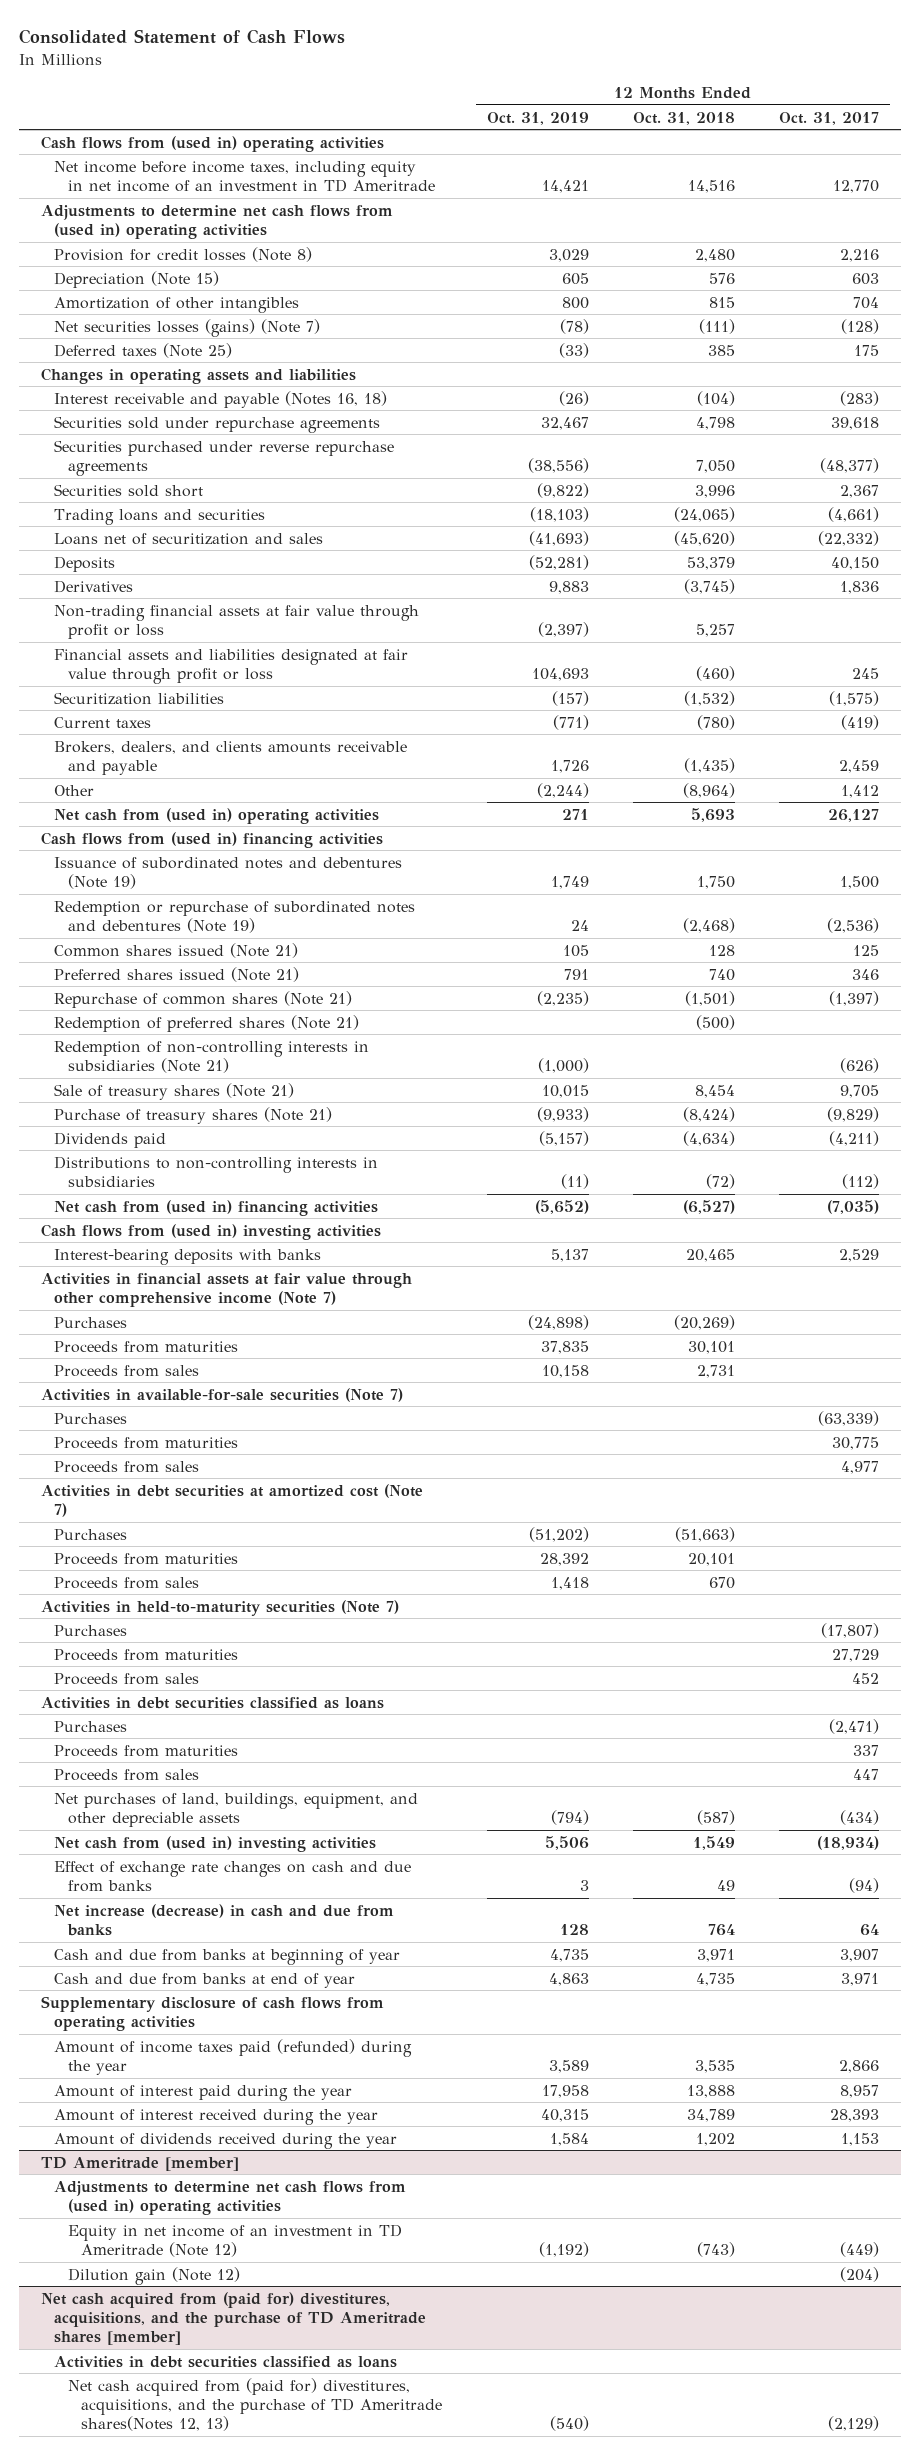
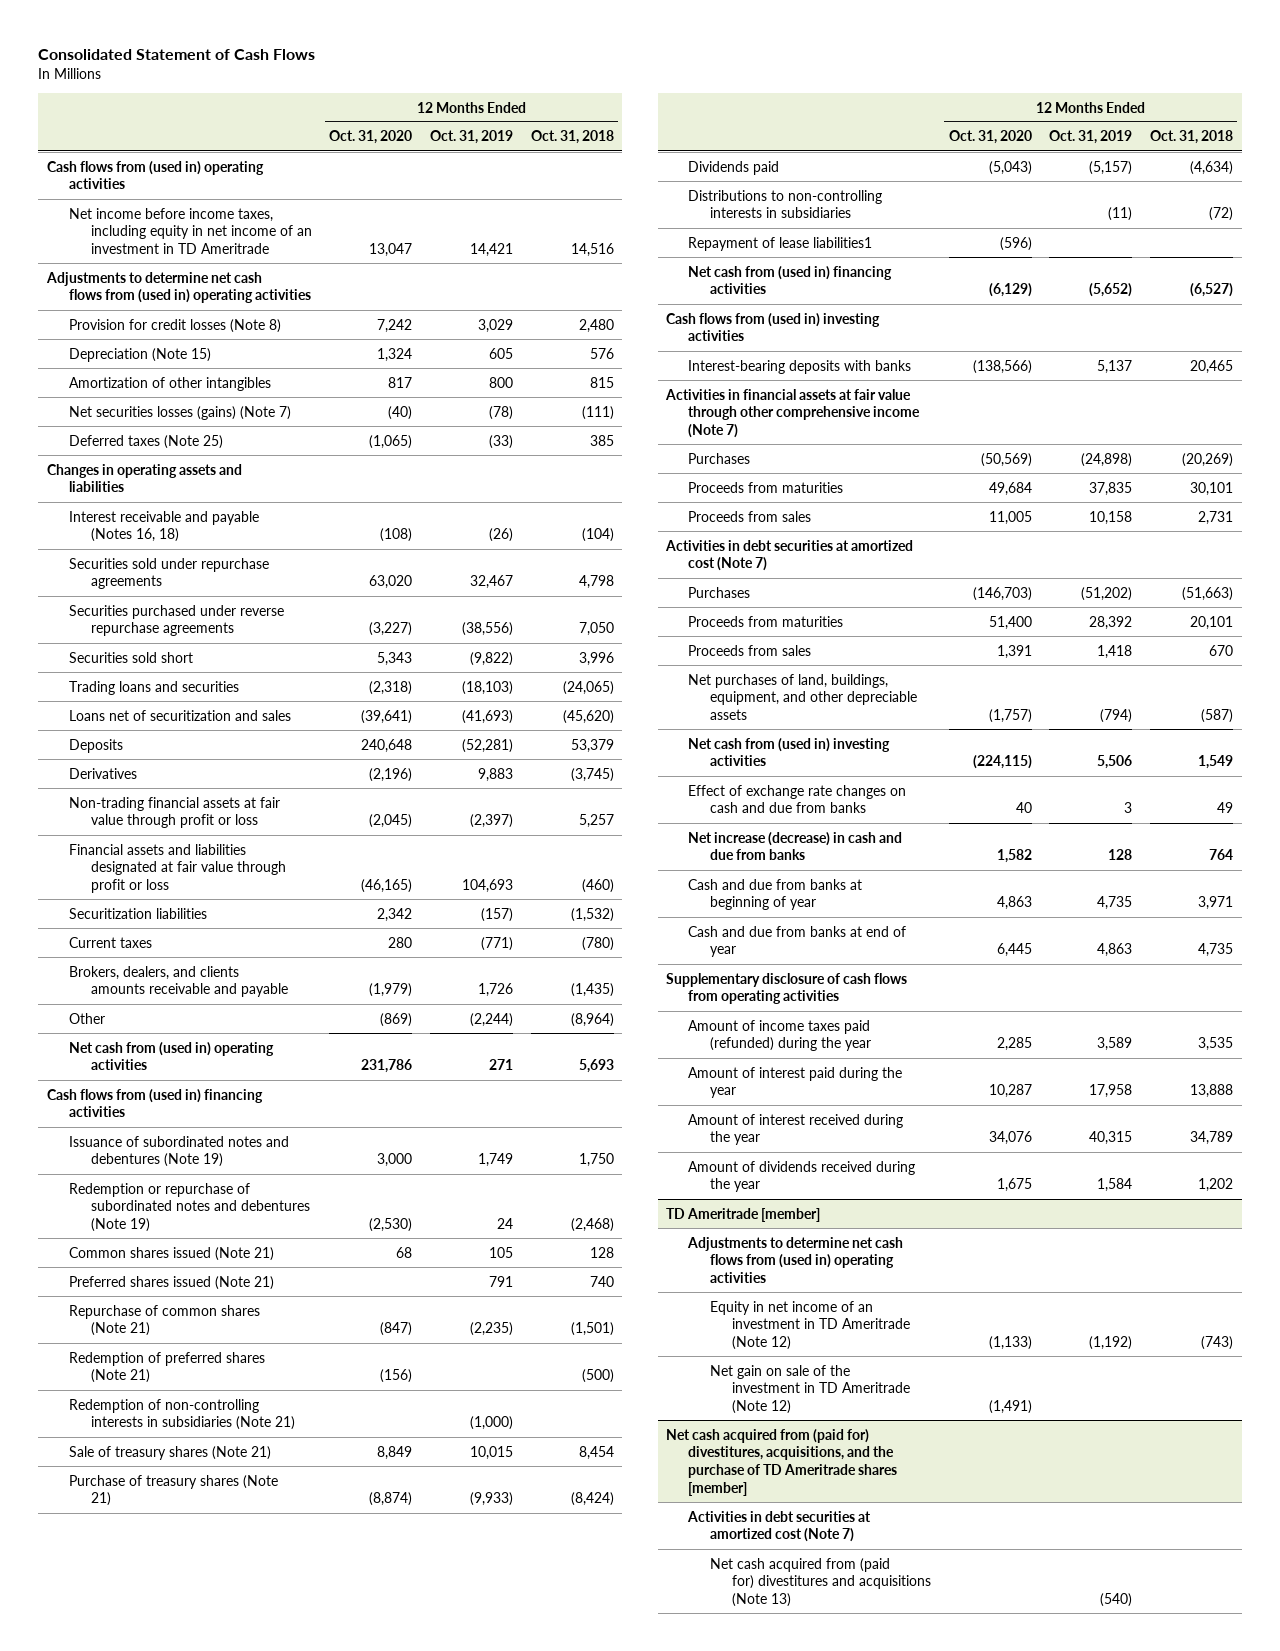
[778,111,879,125] Oct. 31, 2017 -> none
none -> [329,130,413,145] Oct. 31, 2020
none -> [688,236,873,251] Repayment of lease liabilities1
[40,1387,403,1402] Activities in available-for-sale securities (Note 7) -> none
[54,1412,128,1424] Purchases -> none
[54,1436,239,1449] Proceeds from maturities -> none
[54,1460,200,1473] Proceeds from sales -> none
[40,1599,399,1616] Activities in held-to-maturity securities (Note 7) -> none
[54,1624,128,1636] Purchases -> none
[54,1648,239,1661] Proceeds from maturities -> none
[54,1672,200,1685] Proceeds from sales -> none
[40,1696,384,1709] Activities in debt securities classified as loans -> none
[54,1720,128,1732] Purchases -> none
[54,1744,239,1757] Proceeds from maturities -> none
[54,1768,200,1781] Proceeds from sales -> none
[67,2266,240,2285] Dilution gain (Note 12) -> none
none -> [710,1364,911,1414] Net gain on sale of the investment in TD Ameritrade (Note 12)
[54,2355,398,2368] Activities in debt securities classified as loans -> none
none -> [687,1510,872,1543] Activities in debt securities at amortized cost (Note 7)
[67,2377,443,2432] Net cash acquired from (paid for) divestitures, acquisitions, and the purchase of TD Ameritrade shares(Notes 12, 13) -> [710,1557,932,1607] Net cash acquired from (paid for) divestitures and acquisitions (Note 13)

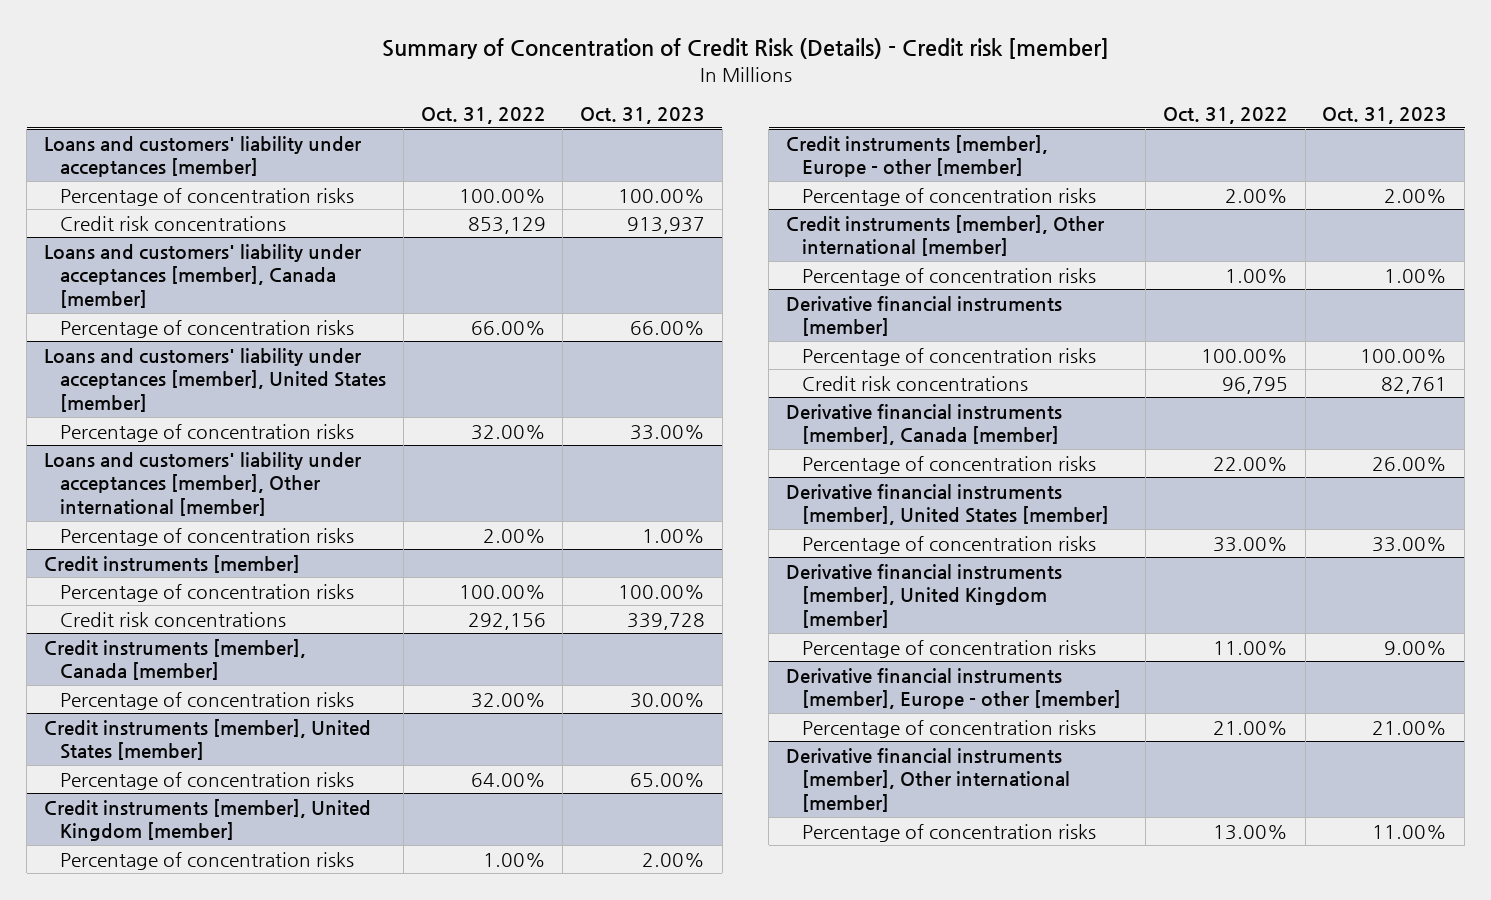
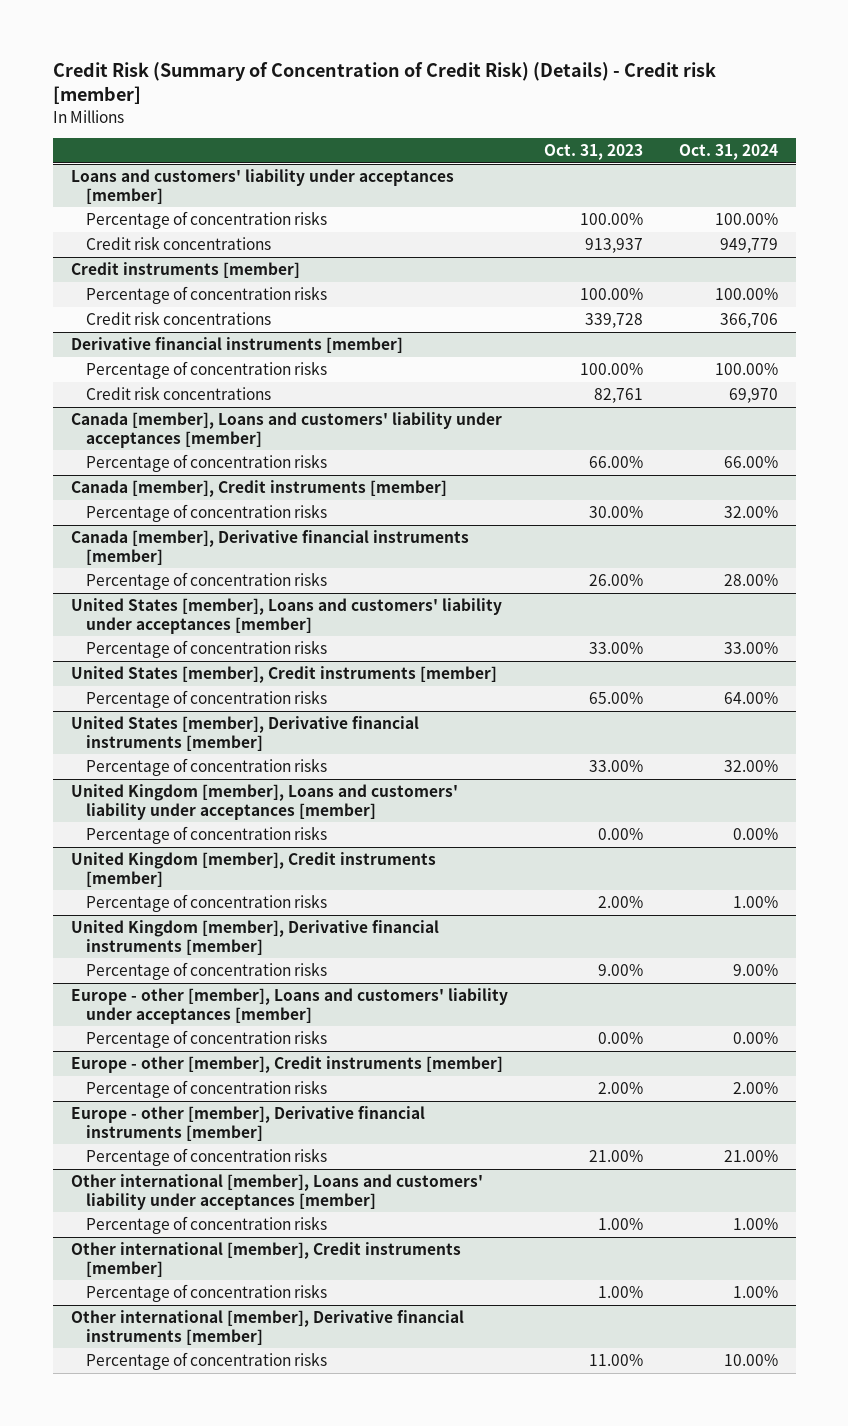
[381,38,1109,60] Summary of Concentration of Credit Risk (Details) - Credit risk [member] -> [52,62,716,105] Credit Risk (Summary of Concentration of Credit Risk) (Details) - Credit risk [member]
[420,106,546,124] Oct. 31, 2022 -> none
none -> [678,144,778,161] Oct. 31, 2024
[43,243,361,309] Loans and customers' liability under acceptances [member], Canada [member] -> none
[60,319,355,338] Percentage of concentration risks -> none
[43,347,387,413] Loans and customers' liability under acceptances [member], United States [member] -> none
[60,423,355,442] Percentage of concentration risks -> none
[43,451,361,517] Loans and customers' liability under acceptances [member], Other international [member] -> none
[60,527,355,546] Percentage of concentration risks -> none
[43,638,306,681] Credit instruments [member], Canada [member] -> none
[60,691,355,710] Percentage of concentration risks -> none
[43,718,371,761] Credit instruments [member], United States [member] -> none
[60,771,355,790] Percentage of concentration risks -> none
[43,798,371,842] Credit instruments [member], United Kingdom [member] -> none
[60,851,355,870] Percentage of concentration risks -> none
[786,134,1049,178] Credit instruments [member], Europe - other [member] -> none
[802,187,1097,206] Percentage of concentration risks -> none
[786,214,1105,257] Credit instruments [member], Other international [member] -> none
[802,267,1097,286] Percentage of concentration risks -> none
none -> [70,412,502,448] Canada [member], Loans and customers' liability under acceptances [member]
none -> [86,454,328,473] Percentage of concentration risks
none -> [70,480,447,498] Canada [member], Credit instruments [member]
none -> [86,504,328,523] Percentage of concentration risks
[786,403,1063,446] Derivative financial instruments [member], Canada [member] -> [70,530,469,565] Canada [member], Derivative financial instruments [member]
[786,483,1110,526] Derivative financial instruments [member], United States [member] -> none
none -> [70,598,502,634] United States [member], Loans and customers' liability under acceptances [member]
none -> [70,666,497,684] United States [member], Credit instruments [member]
none -> [86,690,328,709] Percentage of concentration risks
none -> [70,716,419,751] United States [member], Derivative financial instruments [member]
none -> [86,758,328,777] Percentage of concentration risks
none -> [70,784,458,820] United Kingdom [member], Loans and customers' liability under acceptances [member]
none -> [86,826,328,845] Percentage of concentration risks
none -> [70,852,436,887] United Kingdom [member], Credit instruments [member]
none -> [86,894,328,913] Percentage of concentration risks
[786,563,1063,629] Derivative financial instruments [member], United Kingdom [member] -> [70,920,439,955] United Kingdom [member], Derivative financial instruments [member]
none -> [70,988,508,1024] Europe - other [member], Loans and customers' liability under acceptances [member]
none -> [86,1030,328,1049] Percentage of concentration risks
none -> [70,1056,503,1074] Europe - other [member], Credit instruments [member]
none -> [86,1080,328,1099] Percentage of concentration risks
[786,667,1122,710] Derivative financial instruments [member], Europe - other [member] -> [70,1106,425,1141] Europe - other [member], Derivative financial instruments [member]
none -> [70,1174,483,1210] Other international [member], Loans and customers' liability under acceptances [member]
none -> [86,1216,328,1235] Percentage of concentration risks
none -> [70,1242,461,1277] Other international [member], Credit instruments [member]
none -> [86,1284,328,1303] Percentage of concentration risks
[786,747,1071,813] Derivative financial instruments [member], Other international [member] -> [70,1310,464,1345] Other international [member], Derivative financial instruments [member]

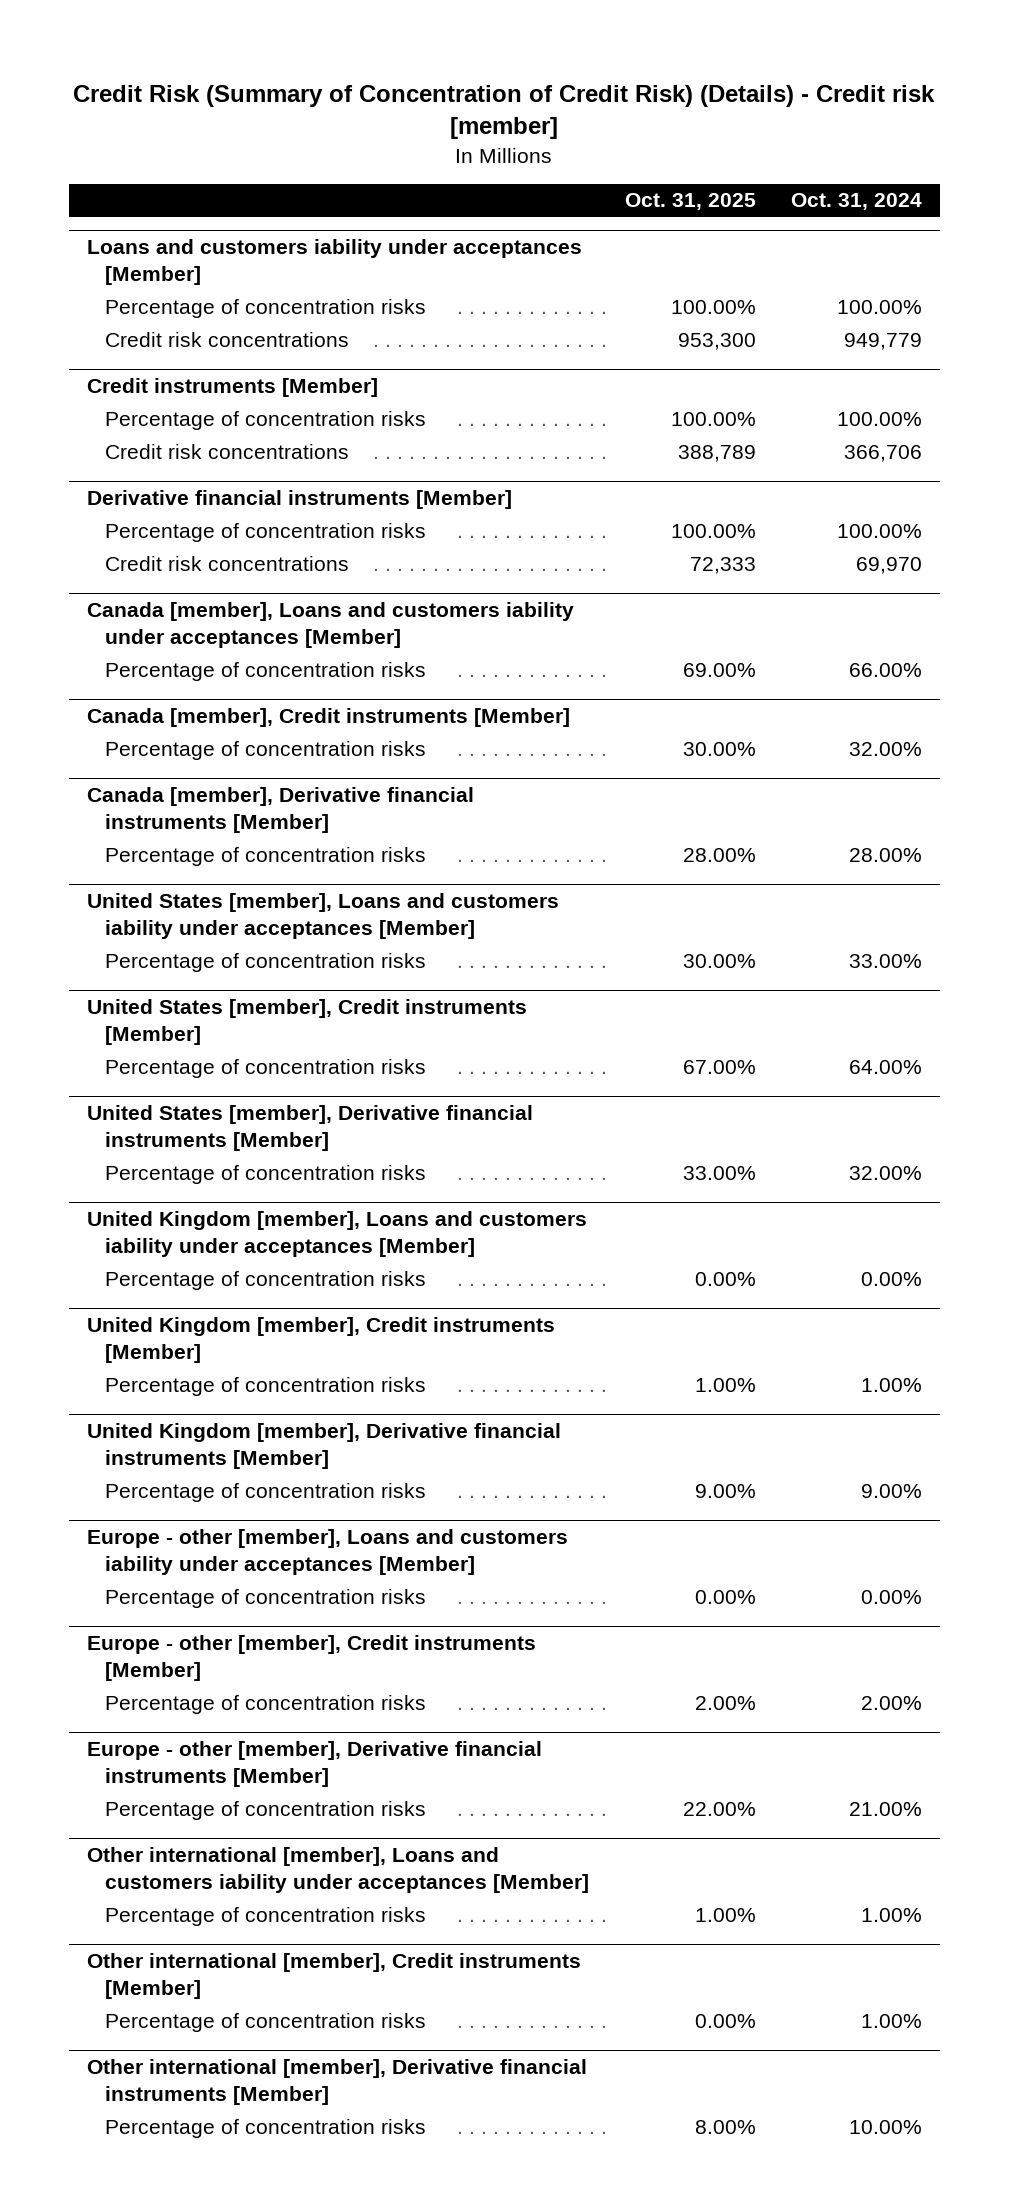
[543,144,643,161] Oct. 31, 2023 -> none
none -> [624,193,756,211] Oct. 31, 2025
[70,169,454,204] Loans and customers' liability under acceptances [member] -> [86,239,582,286] Loans and customers iability under acceptances [Member]
[70,262,300,279] Credit instruments [member] -> [86,378,378,398] Credit instruments [Member]
[70,337,403,354] Derivative financial instruments [member] -> [86,490,512,510] Derivative financial instruments [Member]
[70,412,502,448] Canada [member], Loans and customers' liability under acceptances [member] -> [86,602,574,649] Canada [member], Loans and customers iability under acceptances [Member]
[70,480,447,498] Canada [member], Credit instruments [member] -> [86,708,570,728] Canada [member], Credit instruments [Member]
[70,530,469,565] Canada [member], Derivative financial instruments [member] -> [86,787,474,834] Canada [member], Derivative financial instruments [Member]
[70,598,502,634] United States [member], Loans and customers' liability under acceptances [member] -> [86,893,559,940] United States [member], Loans and customers iability under acceptances [Member]
[70,666,497,684] United States [member], Credit instruments [member] -> [86,999,527,1046] United States [member], Credit instruments [Member]
[70,716,419,751] United States [member], Derivative financial instruments [member] -> [86,1105,533,1152] United States [member], Derivative financial instruments [Member]
[70,784,458,820] United Kingdom [member], Loans and customers' liability under acceptances [member] -> [86,1211,587,1258] United Kingdom [member], Loans and customers iability under acceptances [Member]
[70,852,436,887] United Kingdom [member], Credit instruments [member] -> [86,1317,555,1364] United Kingdom [member], Credit instruments [Member]
[70,920,439,955] United Kingdom [member], Derivative financial instruments [member] -> [86,1423,561,1470] United Kingdom [member], Derivative financial instruments [Member]
[70,988,508,1024] Europe - other [member], Loans and customers' liability under acceptances [member] -> [86,1529,568,1576] Europe - other [member], Loans and customers iability under acceptances [Member]
[70,1056,503,1074] Europe - other [member], Credit instruments [member] -> [86,1635,536,1682] Europe - other [member], Credit instruments [Member]
[70,1106,425,1141] Europe - other [member], Derivative financial instruments [member] -> [86,1741,542,1788] Europe - other [member], Derivative financial instruments [Member]
[70,1174,483,1210] Other international [member], Loans and customers' liability under acceptances [member] -> [86,1847,590,1894] Other international [member], Loans and customers iability under acceptances [Member]
[70,1242,461,1277] Other international [member], Credit instruments [member] -> [86,1953,581,2000] Other international [member], Credit instruments [Member]
[70,1310,464,1345] Other international [member], Derivative financial instruments [member] -> [86,2059,587,2106] Other international [member], Derivative financial instruments [Member]

